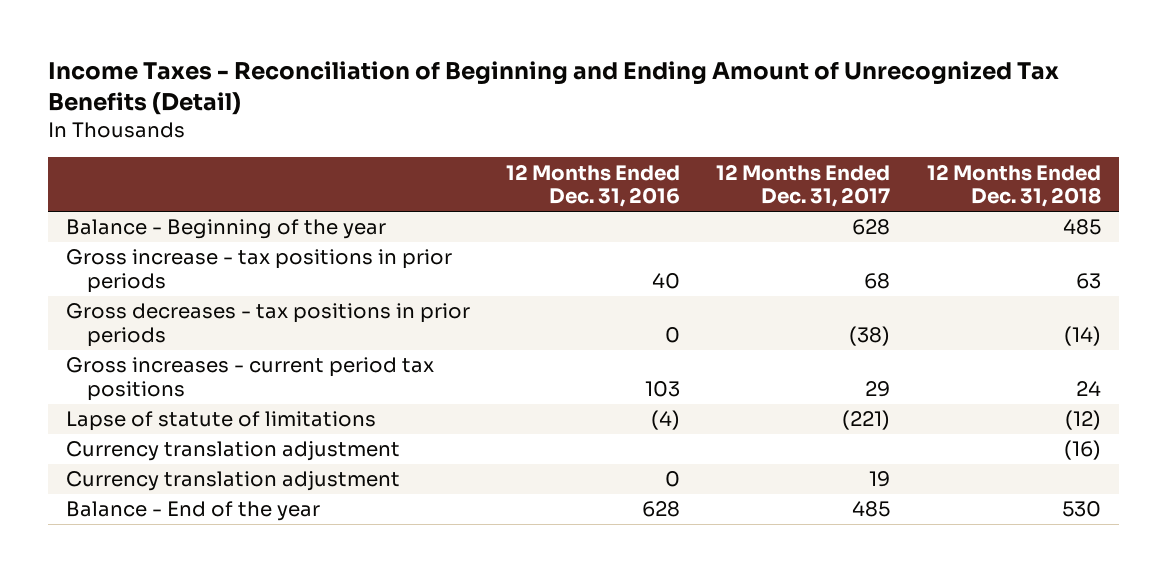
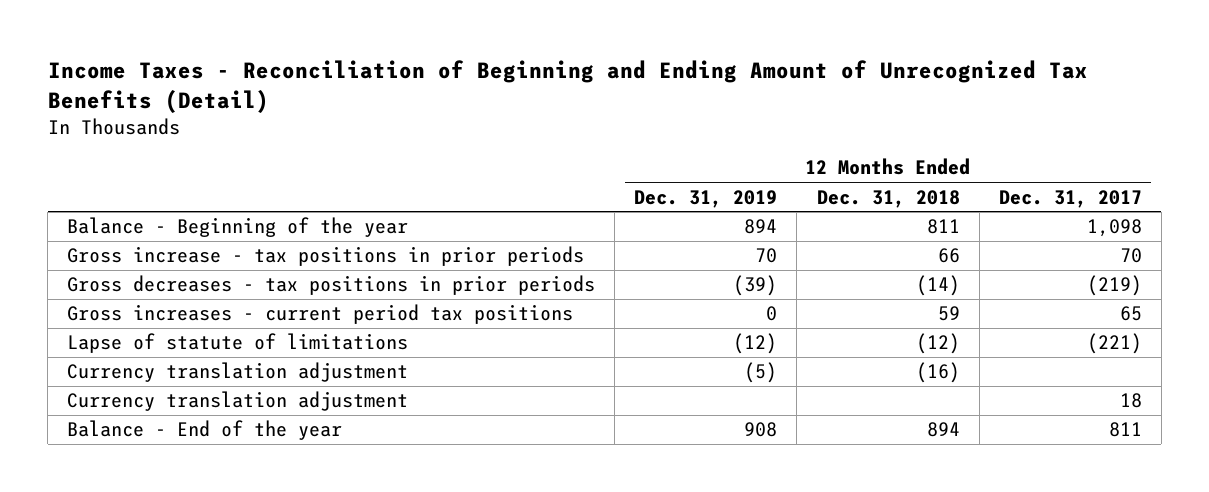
[506,163,681,208] 12 Months Ended Dec. 31, 2016 -> none
none -> [634,189,778,208] Dec. 31, 2019
[852,219,891,236] 628 -> [1086,219,1142,238] 1,098
[1062,219,1101,236] 485 -> [926,219,960,235] 811
[864,273,891,290] 68 -> [1119,248,1142,264] 70
[1075,273,1101,290] 63 -> [937,248,960,264] 66
[849,326,891,347] (38) -> [1086,275,1142,297] (219)
[865,381,891,398] 29 -> [1119,306,1142,322] 65
[1075,381,1101,397] 24 -> [937,306,960,322] 59
[869,471,891,488] 19 -> [1119,393,1142,409] 18
[852,501,891,518] 485 -> [1108,422,1142,438] 811
[1061,501,1101,518] 530 -> [926,422,960,438] 894

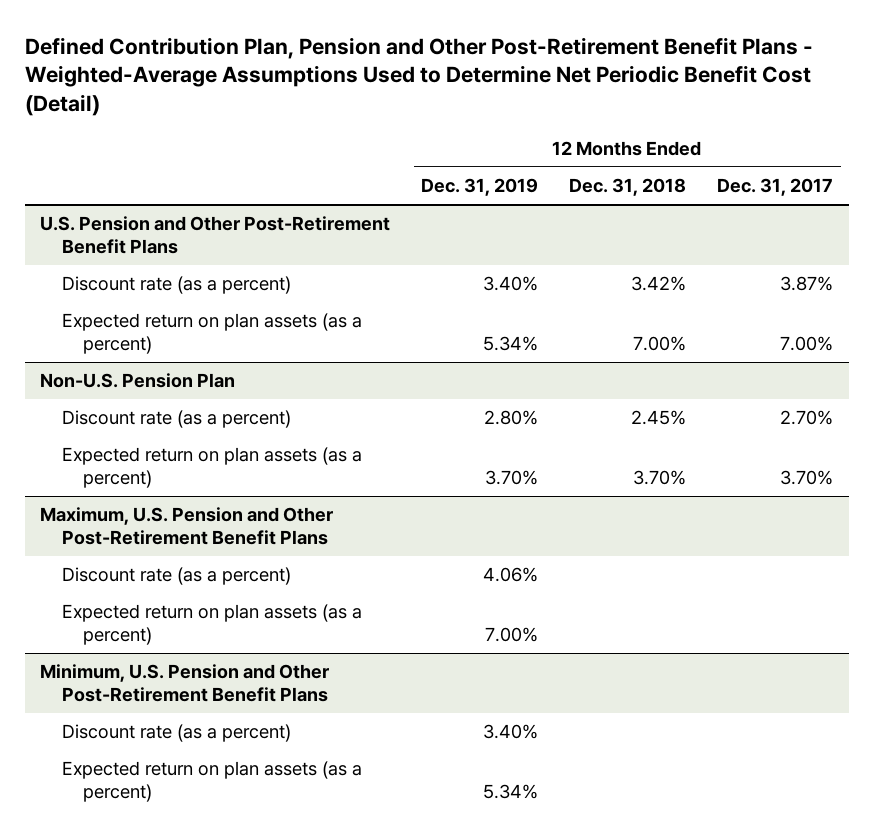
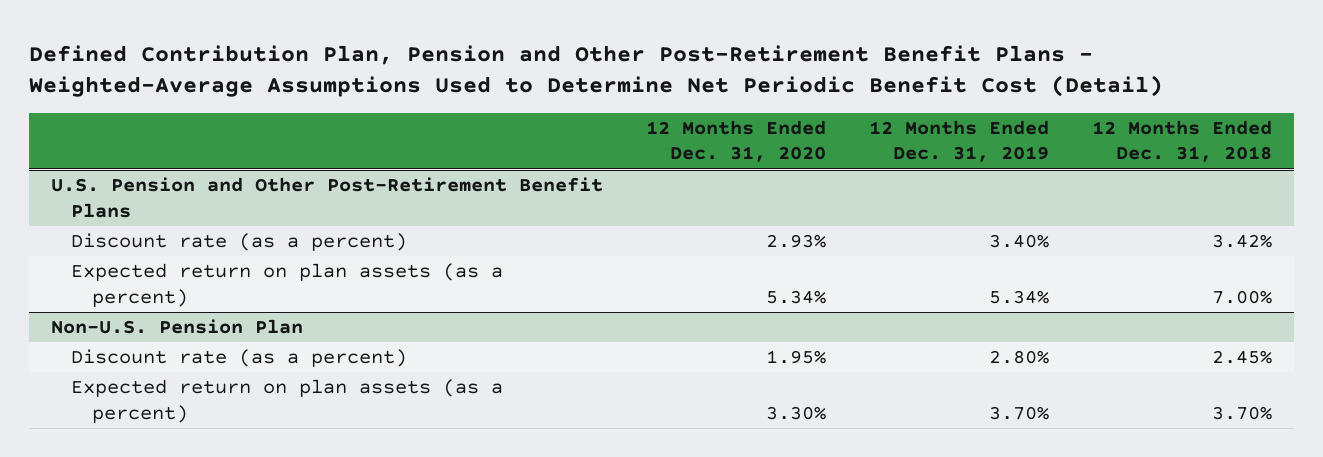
[717,178,834,197] Dec. 31, 2017 -> none
none -> [645,119,826,163] 12 Months Ended Dec. 31, 2020
[40,507,334,545] Maximum, U.S. Pension and Other Post-Retirement Benefit Plans -> none
[61,567,291,586] Discount rate (as a percent) -> none
[61,604,362,645] Expected return on plan assets (as a percent) -> none
[40,664,330,702] Minimum, U.S. Pension and Other Post-Retirement Benefit Plans -> none
[61,724,291,743] Discount rate (as a percent) -> none
[61,761,362,802] Expected return on plan assets (as a percent) -> none

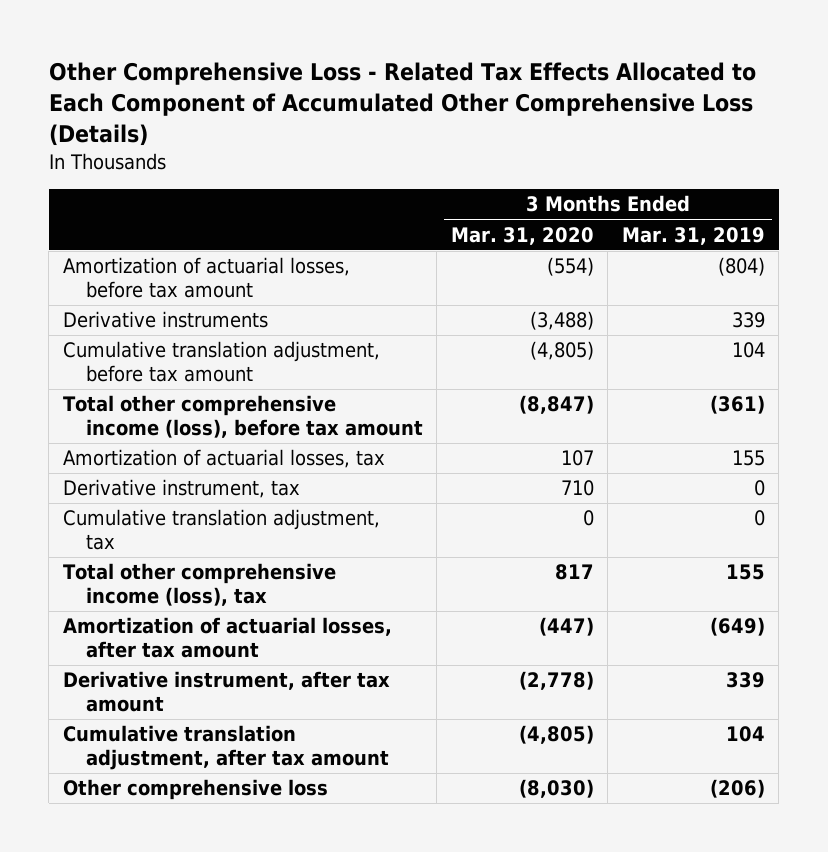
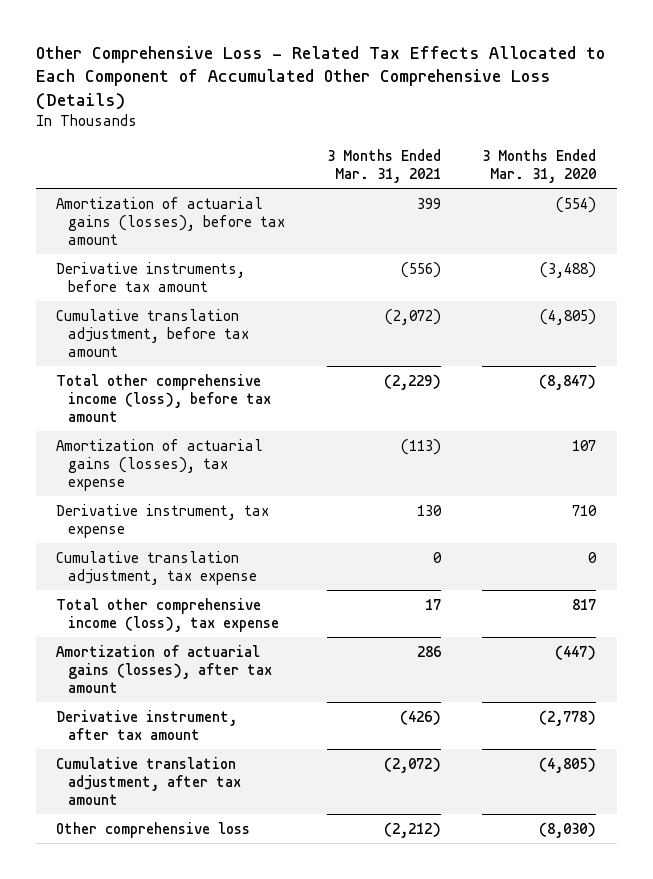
[621,226,765,245] Mar. 31, 2019 -> none
none -> [326,148,441,184] 3 Months Ended Mar. 31, 2021
[62,257,350,298] Amortization of actuarial losses, before tax amount -> [56,196,286,246] Amortization of actuarial gains (losses), before tax amount
[62,311,268,329] Derivative instruments -> [56,261,246,292] Derivative instruments, before tax amount
[62,449,385,469] Amortization of actuarial losses, tax -> [56,438,264,492] Amortization of actuarial gains (losses), tax expense
[62,479,300,499] Derivative instrument, tax -> [56,503,270,538] Derivative instrument, tax expense
[62,509,380,550] Cumulative translation adjustment, tax -> [56,550,258,585] Cumulative translation adjustment, tax expense
[62,563,336,606] Total other comprehensive income (loss), tax -> [56,597,280,632] Total other comprehensive income (loss), tax expense
[62,617,392,658] Amortization of actuarial losses, after tax amount -> [56,644,273,694] Amortization of actuarial gains (losses), after tax amount

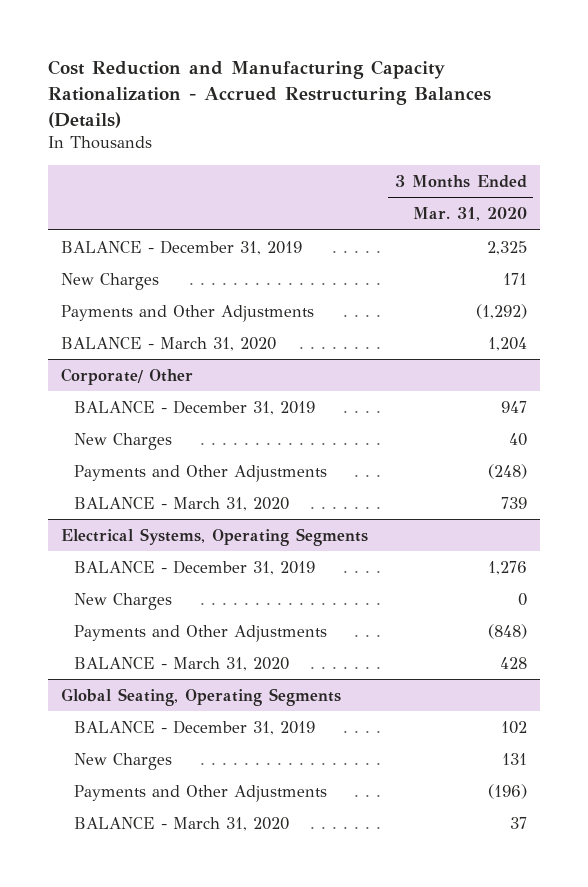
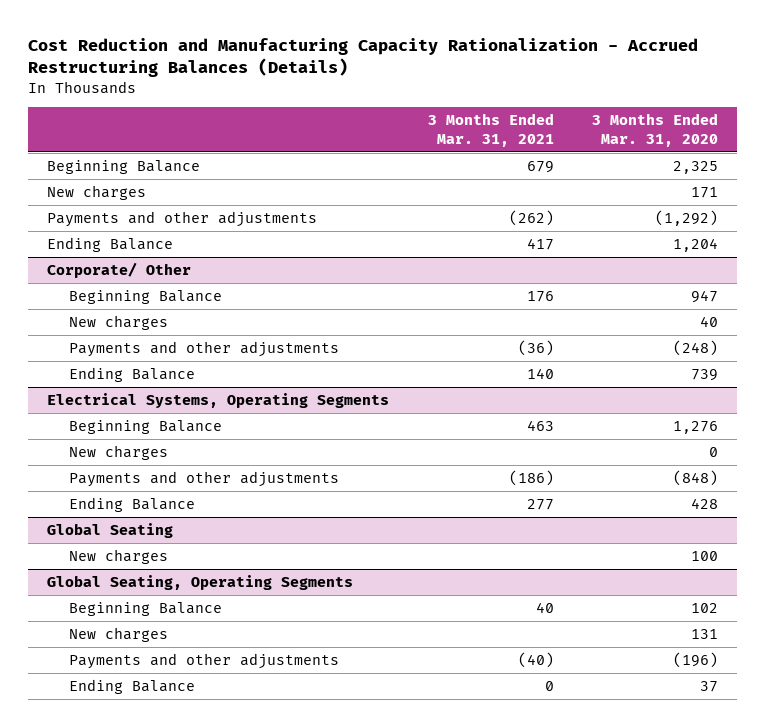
none -> [427,113,554,147] 3 Months Ended Mar. 31, 2021
[61,239,303,255] BALANCE - December 31, 2019 -> [47,160,201,175] Beginning Balance
[61,272,160,290] New Charges -> [47,185,147,201] New charges
[61,304,315,322] Payments and Other Adjustments -> [47,211,318,228] Payments and other adjustments
[61,336,277,351] BALANCE - March 31, 2020 -> [47,237,174,253] Ending Balance
[73,399,315,415] BALANCE - December 31, 2019 -> [68,290,222,305] Beginning Balance
[73,432,172,450] New Charges -> [68,315,168,331] New charges
[73,464,327,482] Payments and Other Adjustments -> [68,341,339,358] Payments and other adjustments
[73,496,289,511] BALANCE - March 31, 2020 -> [68,367,195,383] Ending Balance
[73,559,315,575] BALANCE - December 31, 2019 -> [68,420,222,435] Beginning Balance
[73,592,172,610] New Charges -> [68,445,168,461] New charges
[73,624,327,642] Payments and Other Adjustments -> [68,471,339,488] Payments and other adjustments
[73,656,289,671] BALANCE - March 31, 2020 -> [68,497,195,513] Ending Balance
none -> [47,523,174,539] Global Seating
none -> [68,549,168,565] New charges
[73,719,315,735] BALANCE - December 31, 2019 -> [68,602,222,617] Beginning Balance
[73,752,172,770] New Charges -> [68,627,168,643] New charges
[73,784,327,802] Payments and Other Adjustments -> [68,653,339,670] Payments and other adjustments
[73,816,289,831] BALANCE - March 31, 2020 -> [68,679,195,695] Ending Balance

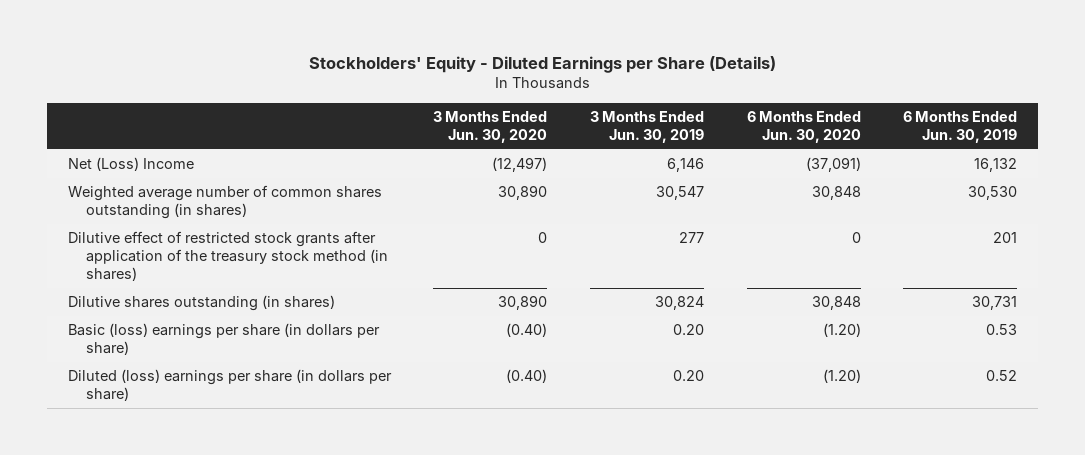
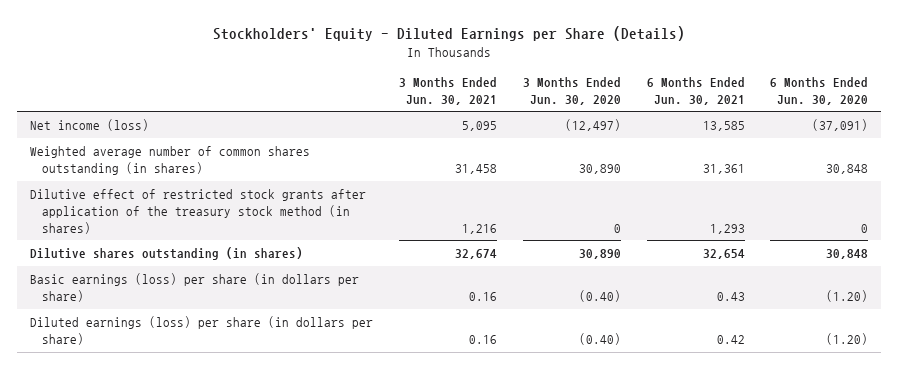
[590,111,705,144] 3 Months Ended Jun. 30, 2019 -> none
[903,111,1018,144] 6 Months Ended Jun. 30, 2019 -> none
none -> [399,76,498,105] 3 Months Ended Jun. 30, 2021
none -> [646,76,745,105] 6 Months Ended Jun. 30, 2021
[67,157,194,172] Net (Loss) Income -> [30,119,150,132] Net income (loss)
[67,323,380,356] Basic (loss) earnings per share (in dollars per share) -> [30,273,360,302] Basic earnings (loss) per share (in dollars per share)
[67,369,392,402] Diluted (loss) earnings per share (in dollars per share) -> [30,316,374,345] Diluted earnings (loss) per share (in dollars per share)

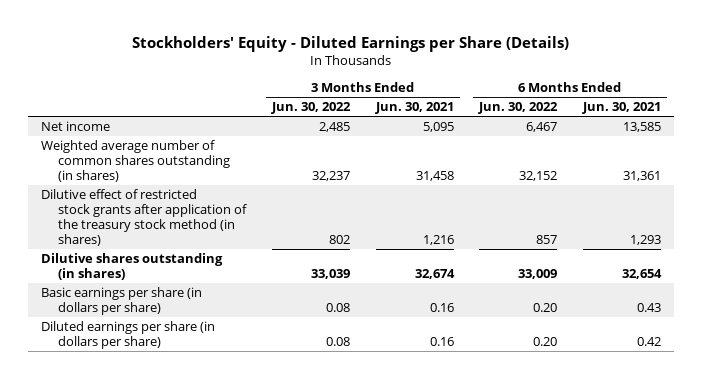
[522,76,621,105] 3 Months Ended Jun. 30, 2020 -> none
[770,76,869,105] 6 Months Ended Jun. 30, 2020 -> none
none -> [271,102,352,115] Jun. 30, 2022
none -> [478,102,559,115] Jun. 30, 2022
[30,119,150,132] Net income (loss) -> [41,121,111,132] Net income
[30,273,360,302] Basic earnings (loss) per share (in dollars per share) -> [41,287,203,316] Basic earnings per share (in dollars per share)
[30,316,374,345] Diluted earnings (loss) per share (in dollars per share) -> [41,321,216,350] Diluted earnings per share (in dollars per share)

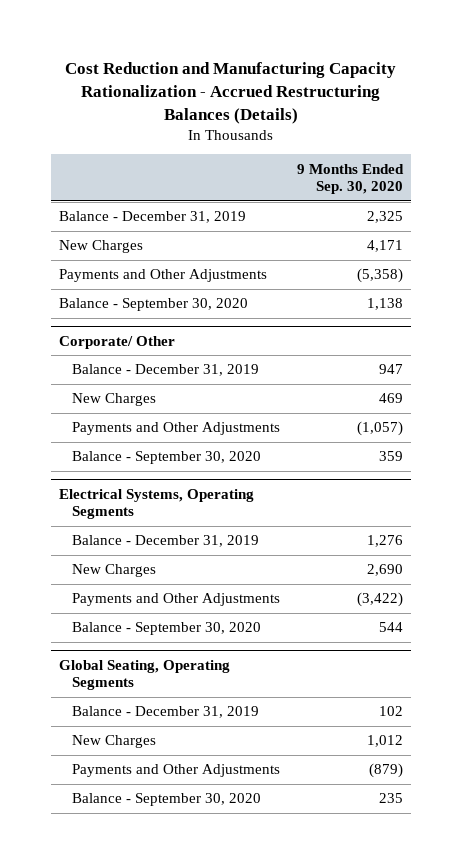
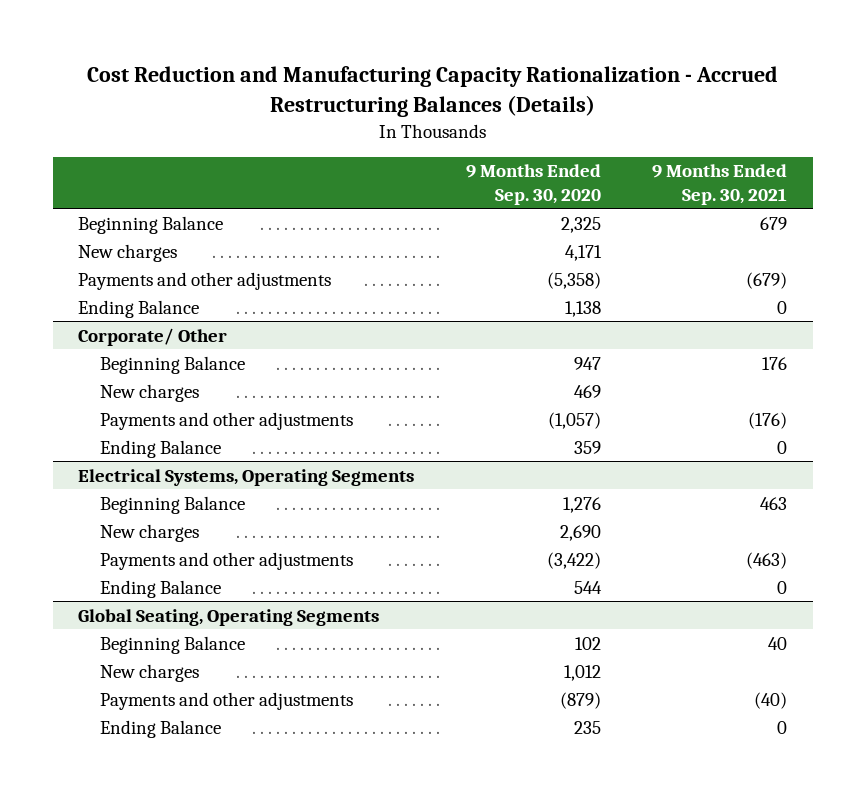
none -> [652,164,788,205] 9 Months Ended Sep. 30, 2021
[59,211,247,224] Balance - December 31, 2019 -> [78,215,224,234] Beginning Balance
[59,240,144,254] New Charges -> [78,243,178,262] New charges
[59,269,268,283] Payments and Other Adjustments -> [78,271,332,290] Payments and other adjustments
[59,298,249,312] Balance - September 30, 2020 -> [78,299,200,318] Ending Balance
[71,364,259,377] Balance - December 31, 2019 -> [100,355,246,374] Beginning Balance
[71,393,156,407] New Charges -> [100,383,200,402] New charges
[71,422,280,436] Payments and Other Adjustments -> [100,411,354,430] Payments and other adjustments
[71,451,261,465] Balance - September 30, 2020 -> [100,439,222,458] Ending Balance
[71,535,259,548] Balance - December 31, 2019 -> [100,495,246,514] Beginning Balance
[71,564,156,578] New Charges -> [100,523,200,542] New charges
[71,593,280,607] Payments and Other Adjustments -> [100,551,354,570] Payments and other adjustments
[71,622,261,636] Balance - September 30, 2020 -> [100,579,222,598] Ending Balance
[71,706,259,719] Balance - December 31, 2019 -> [100,635,246,654] Beginning Balance
[71,735,156,749] New Charges -> [100,663,200,682] New charges
[71,764,280,778] Payments and Other Adjustments -> [100,691,354,710] Payments and other adjustments
[71,793,261,807] Balance - September 30, 2020 -> [100,719,222,738] Ending Balance

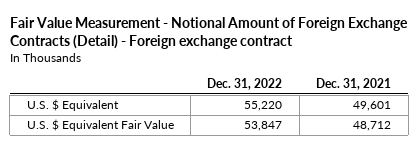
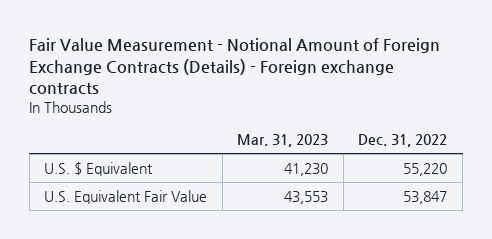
[9,17,408,50] Fair Value Measurement - Notional Amount of Foreign Exchange Contracts (Detail) - Foreign exchange contract -> [29,38,441,96] Fair Value Measurement - Notional Amount of Foreign Exchange Contracts (Details) - Foreign exchange contracts
[316,78,392,91] Dec. 31, 2021 -> none
none -> [237,134,329,148] Mar. 31, 2023
[26,119,174,132] U.S. $ Equivalent Fair Value -> [44,189,208,204] U.S. Equivalent Fair Value

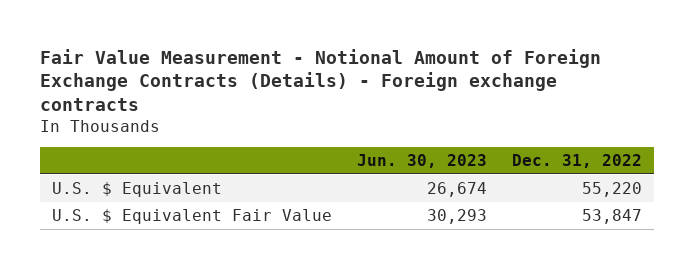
[237,134,329,148] Mar. 31, 2023 -> none
none -> [356,153,487,168] Jun. 30, 2023
[44,189,208,204] U.S. Equivalent Fair Value -> [52,209,333,225] U.S. $ Equivalent Fair Value

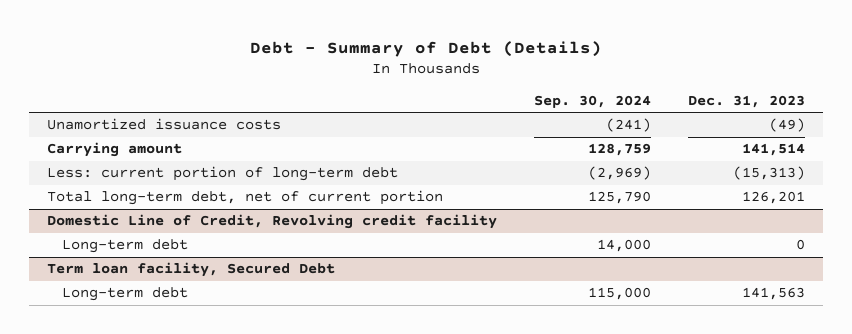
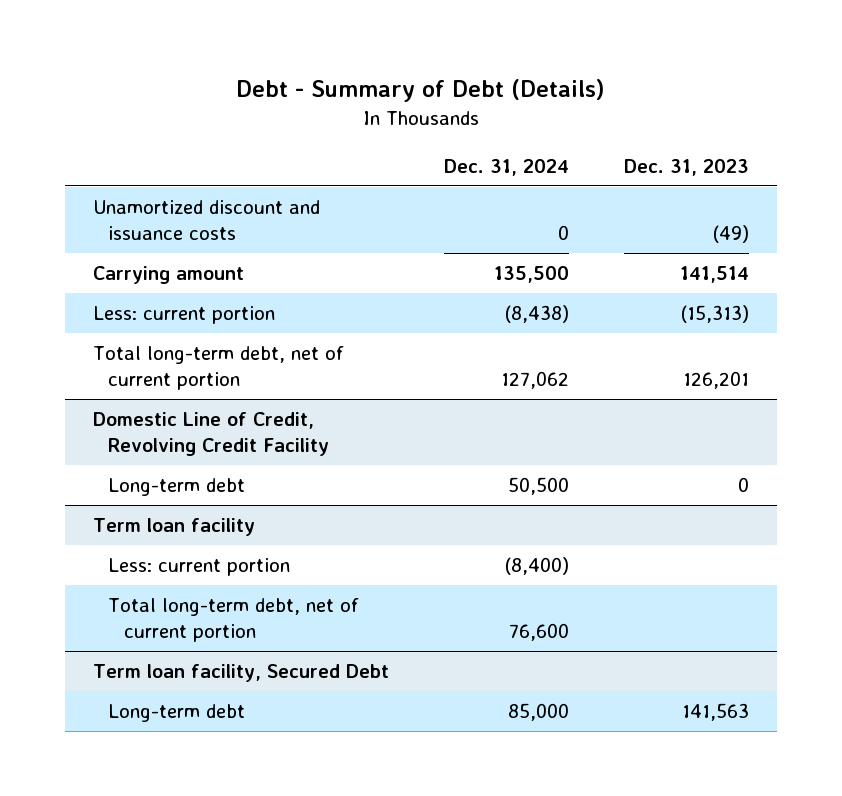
[534,94,652,108] Sep. 30, 2024 -> none
none -> [443,159,569,177] Dec. 31, 2024
[47,118,282,131] Unamortized issuance costs -> [92,199,320,241] Unamortized discount and issuance costs
[47,166,399,182] Less: current portion of long-term debt -> [92,305,275,324] Less: current portion
[47,214,498,230] Domestic Line of Credit, Revolving credit facility -> [92,411,330,457] Domestic Line of Credit, Revolving Credit Facility
none -> [92,517,255,536] Term loan facility
none -> [108,557,291,576] Less: current portion
none -> [108,597,360,643] Total long-term debt, net of current portion

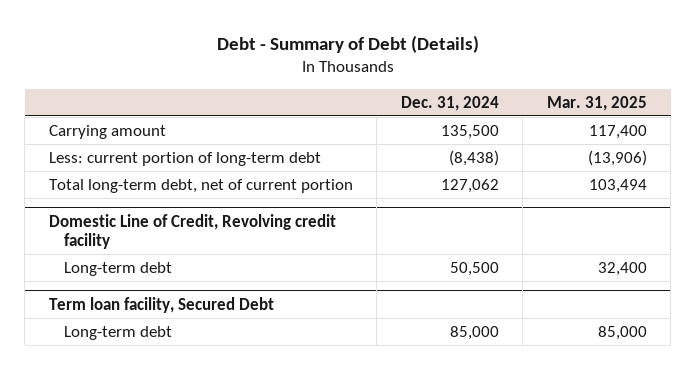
[623,159,749,177] Dec. 31, 2023 -> none
none -> [546,95,647,111] Mar. 31, 2025
[92,199,320,241] Unamortized discount and issuance costs -> none
[92,305,275,324] Less: current portion -> [48,151,321,166] Less: current portion of long-term debt
[92,411,330,457] Domestic Line of Credit, Revolving Credit Facility -> [48,213,336,249] Domestic Line of Credit, Revolving credit facility
[92,517,255,536] Term loan facility -> none
[108,557,291,576] Less: current portion -> none
[108,597,360,643] Total long-term debt, net of current portion -> none

